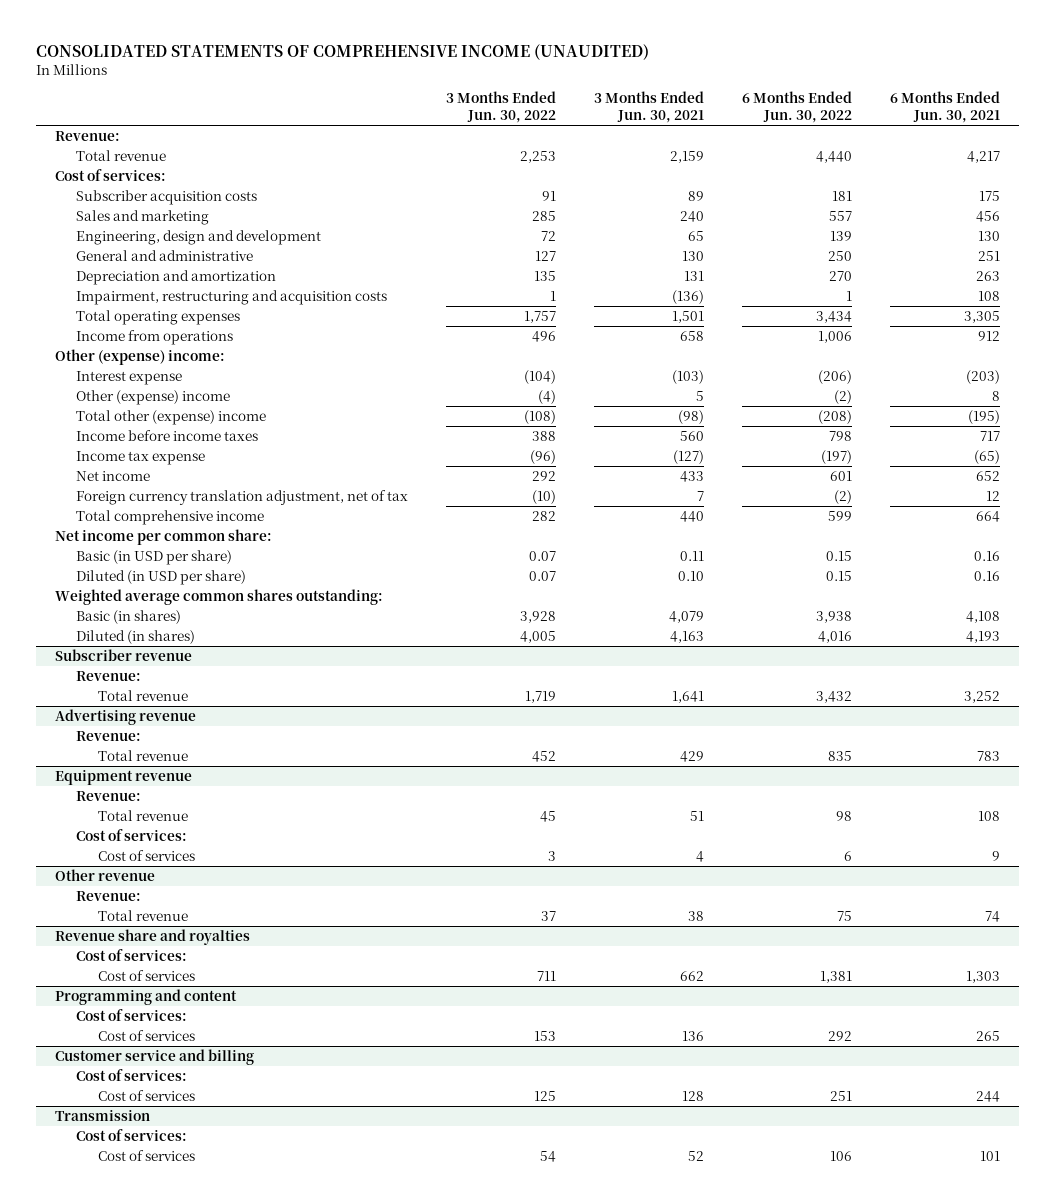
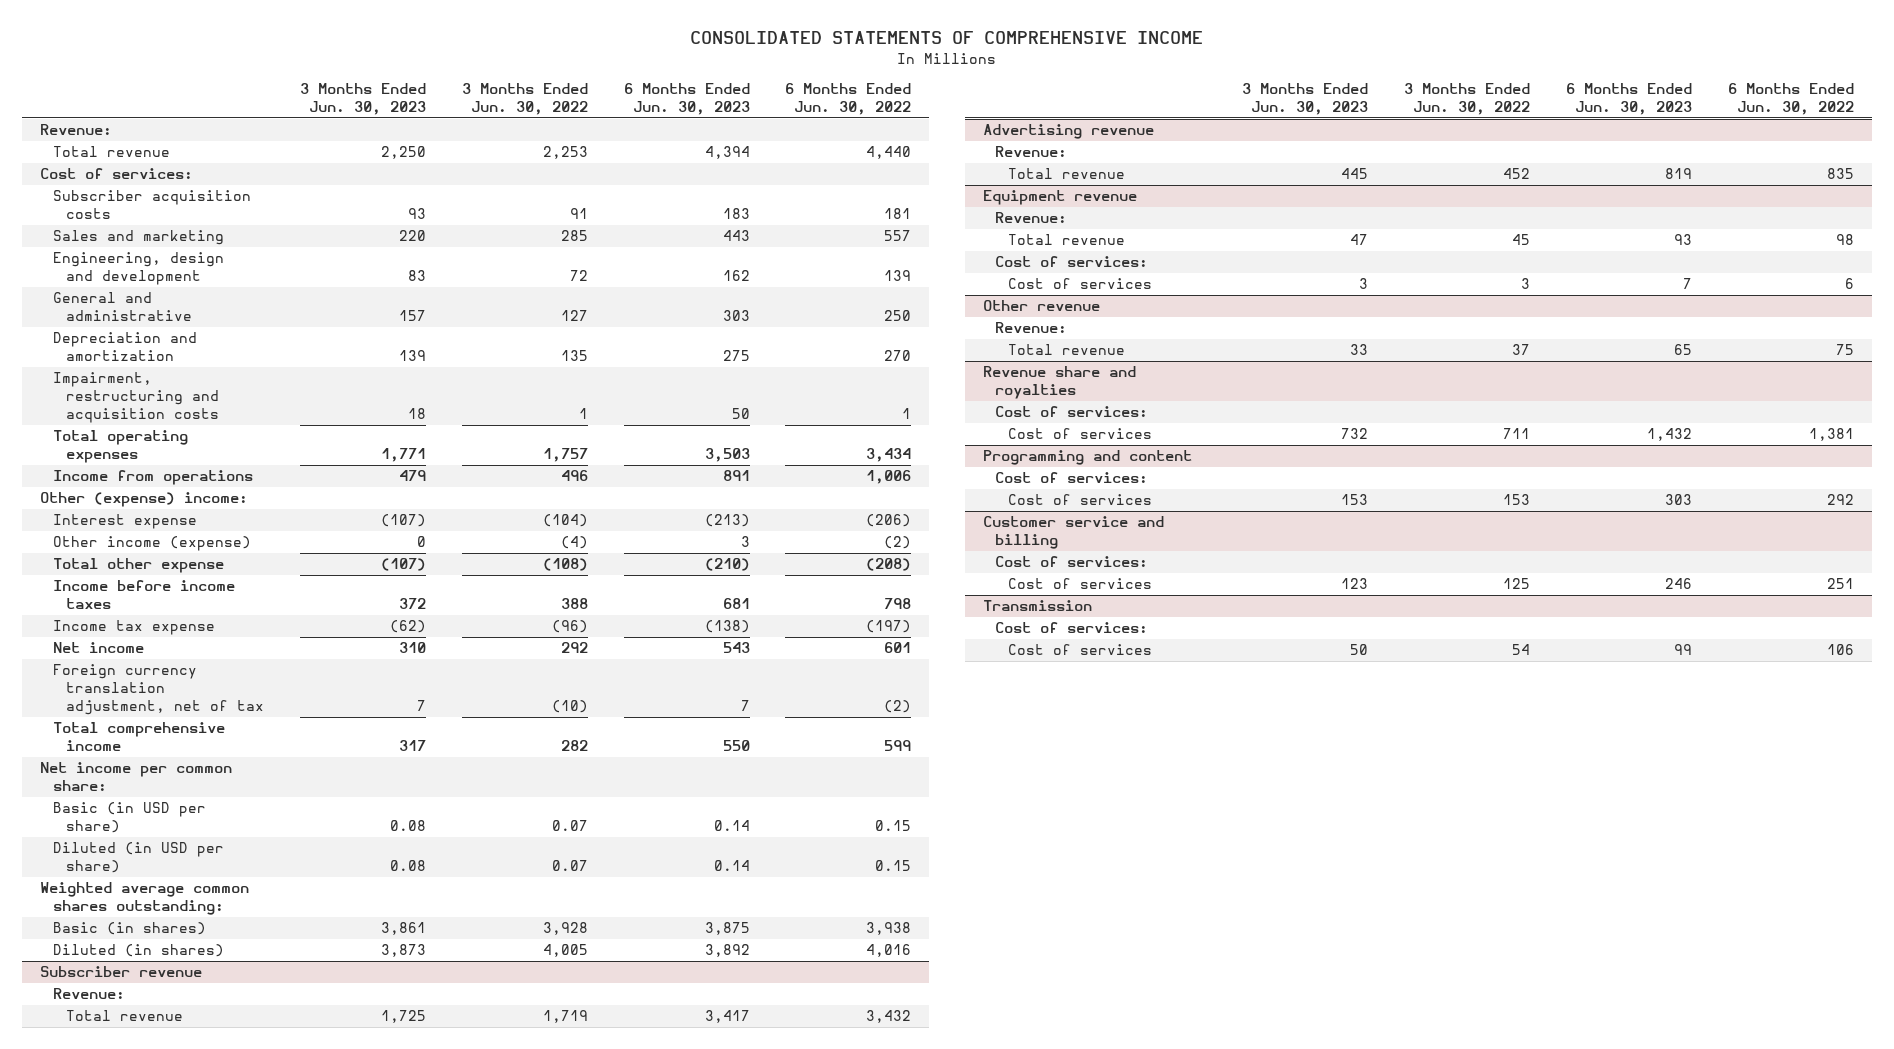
[36,44,650,61] CONSOLIDATED STATEMENTS OF COMPREHENSIVE INCOME (UNAUDITED) -> [690,31,1204,45] CONSOLIDATED STATEMENTS OF COMPREHENSIVE INCOME
[594,91,705,123] 3 Months Ended Jun. 30, 2021 -> none
[890,91,1001,123] 6 Months Ended Jun. 30, 2021 -> none
none -> [299,83,426,116] 3 Months Ended Jun. 30, 2023
none -> [623,83,750,116] 6 Months Ended Jun. 30, 2023
[76,389,231,405] Other (expense) income -> [53,536,252,552] Other income (expense)
[76,409,267,425] Total other (expense) income -> [53,558,225,574] Total other expense

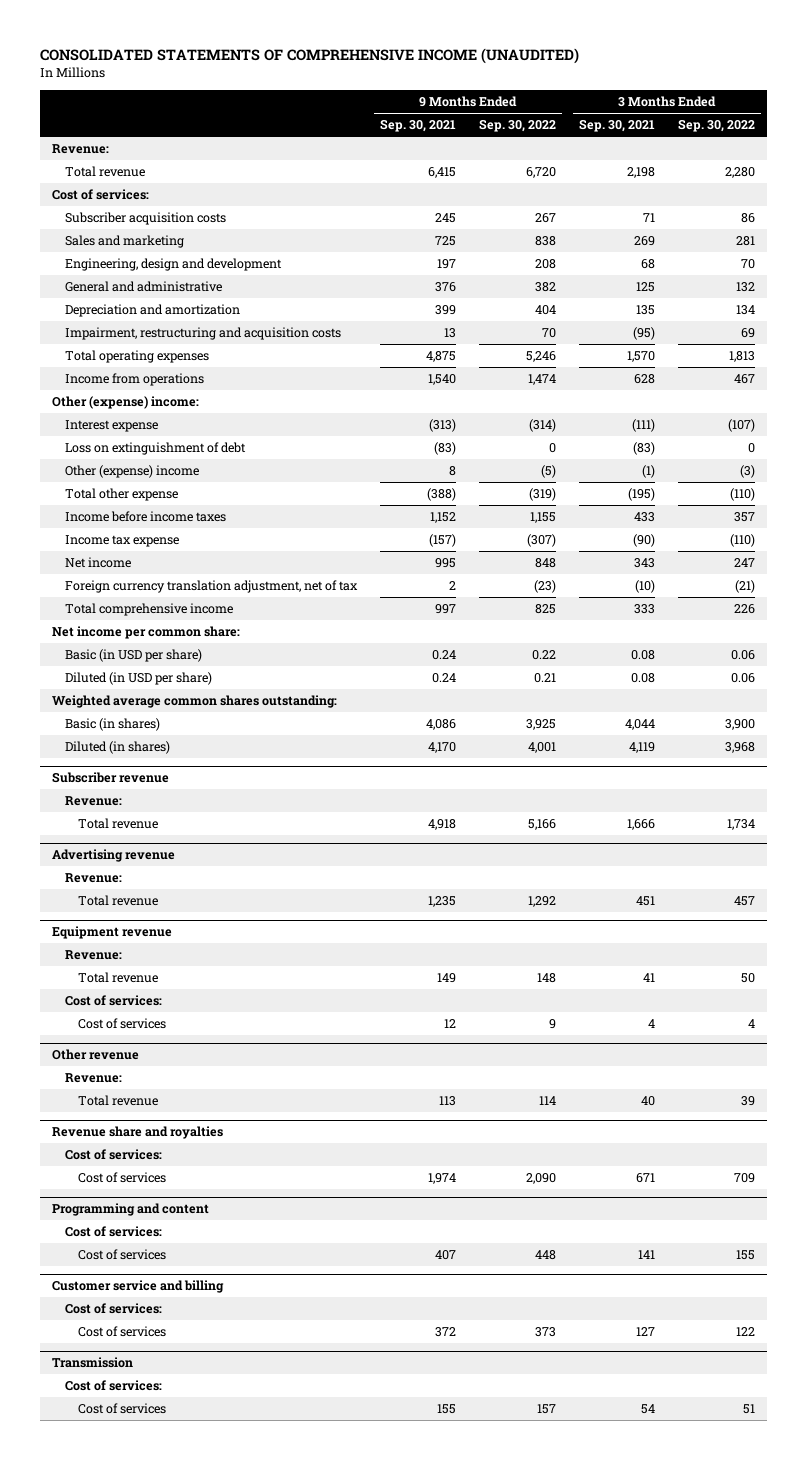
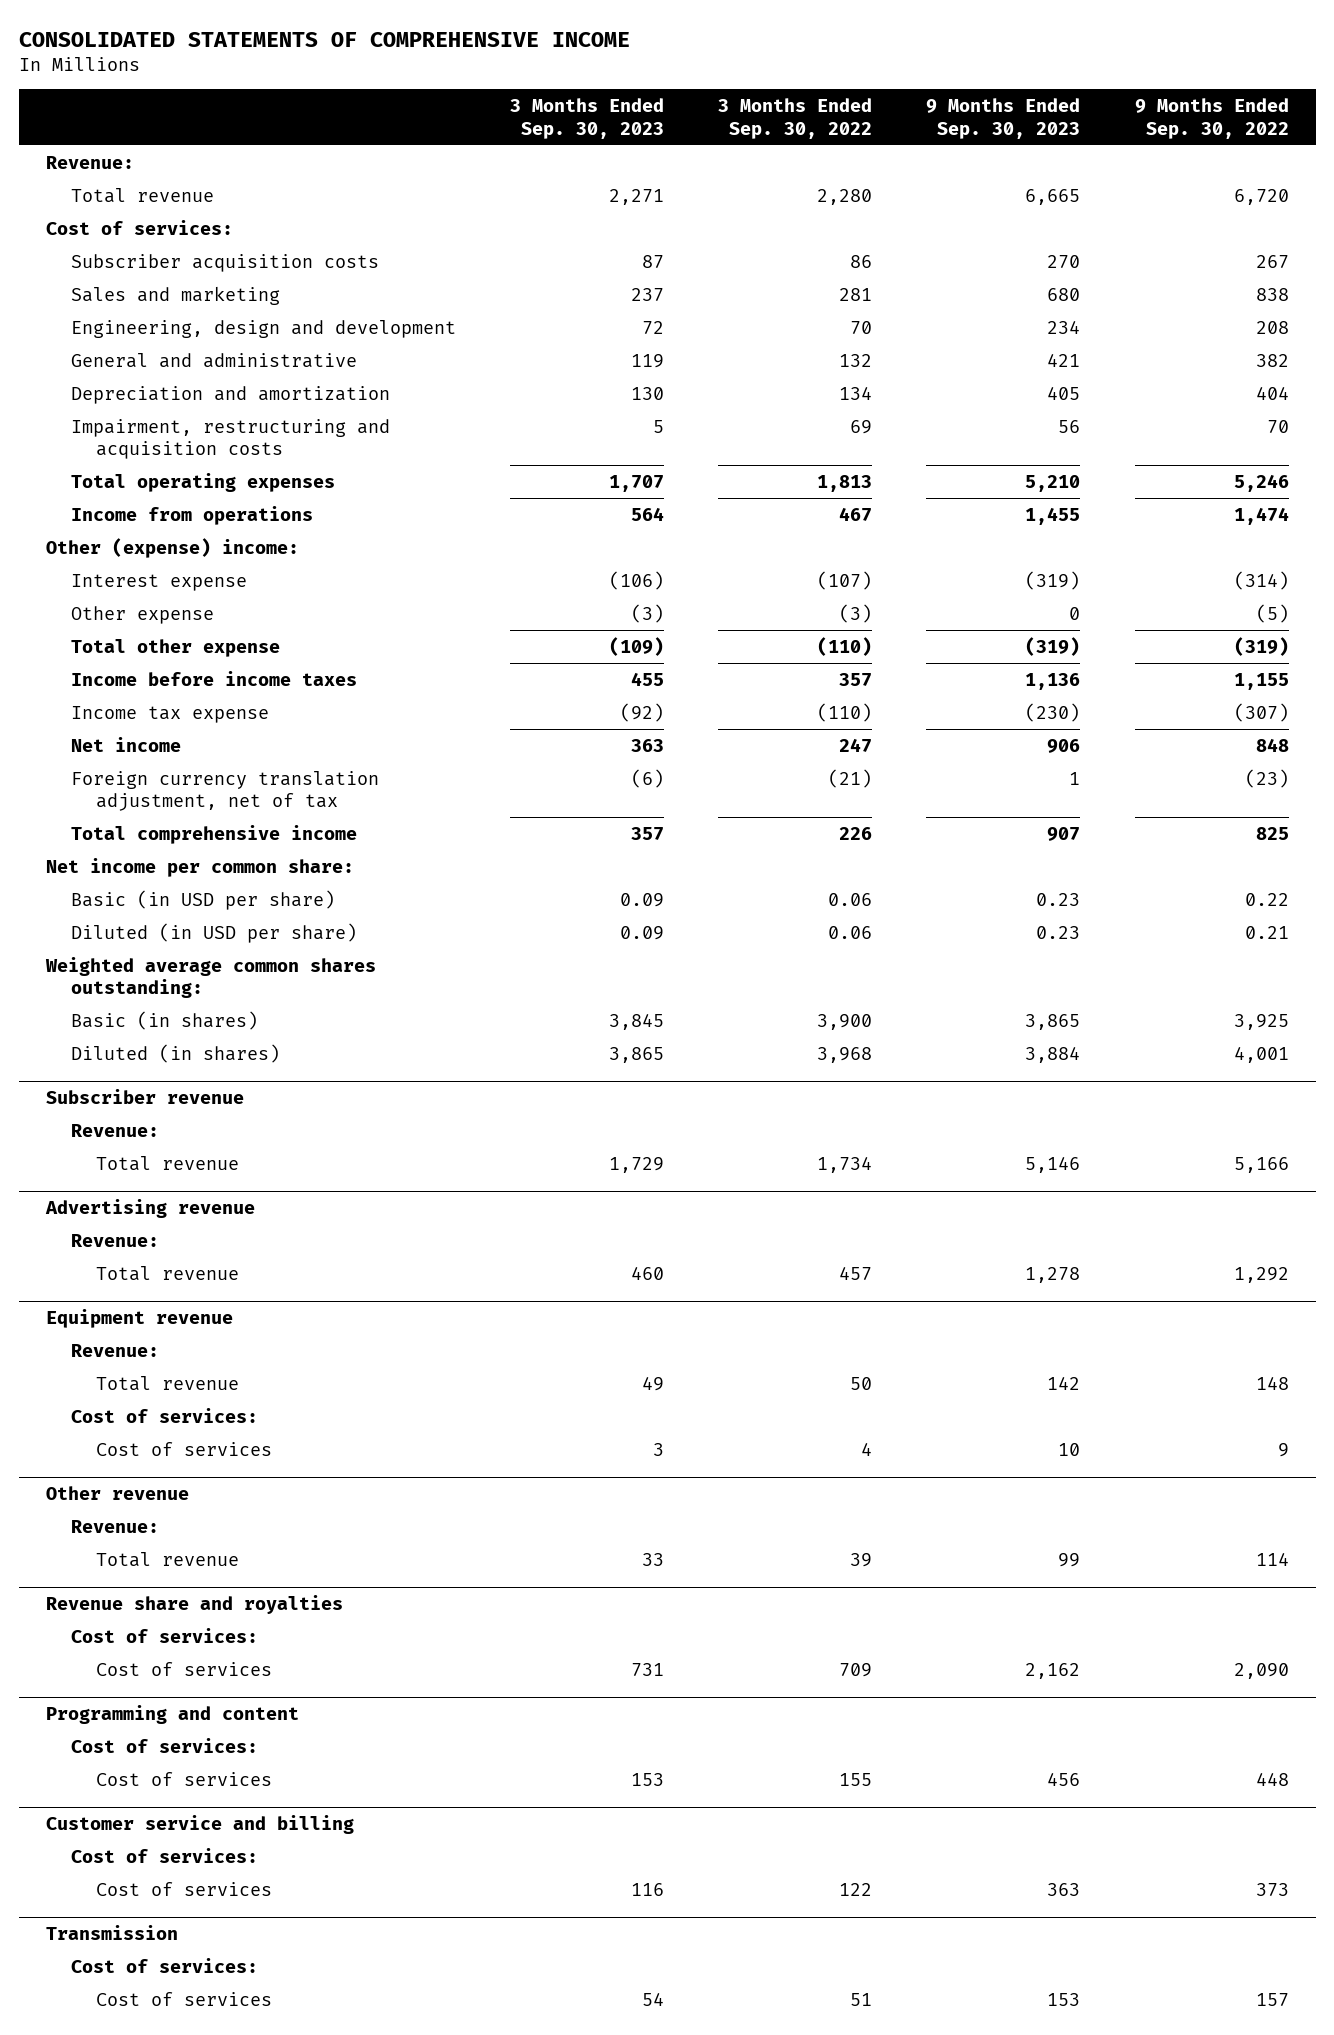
[40,48,580,65] CONSOLIDATED STATEMENTS OF COMPREHENSIVE INCOME (UNAUDITED) -> [18,31,630,47] CONSOLIDATED STATEMENTS OF COMPREHENSIVE INCOME
[380,119,457,133] Sep. 30, 2021 -> none
[579,119,656,133] Sep. 30, 2021 -> none
none -> [510,98,665,139] 3 Months Ended Sep. 30, 2023
none -> [926,98,1081,139] 9 Months Ended Sep. 30, 2023
[64,442,246,456] Loss on extinguishment of debt -> none
[64,465,199,479] Other (expense) income -> [70,605,214,624] Other expense

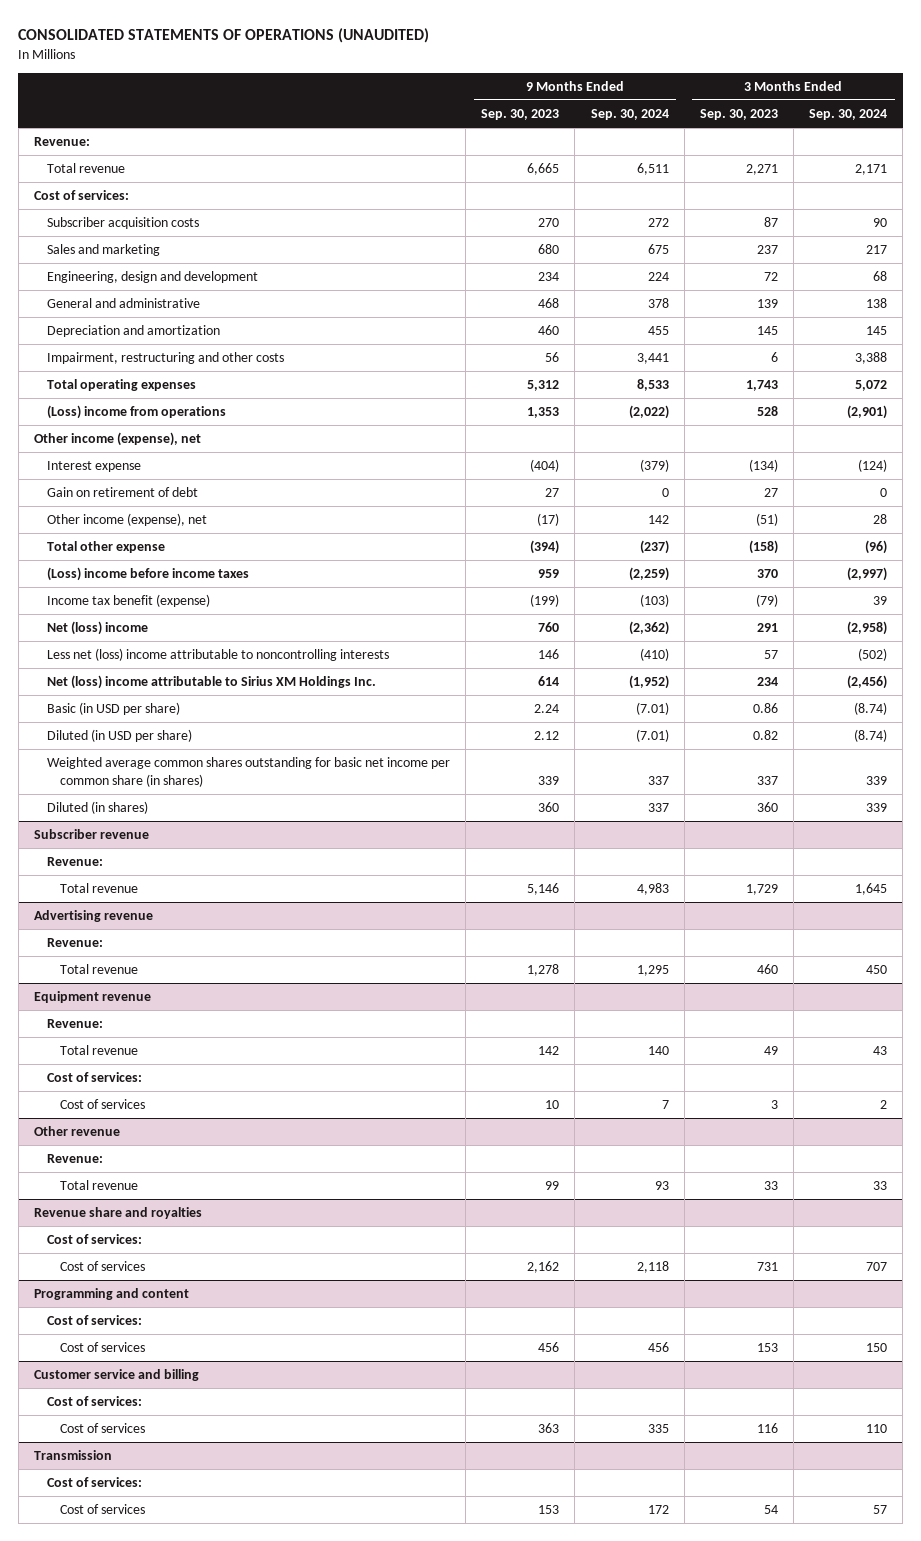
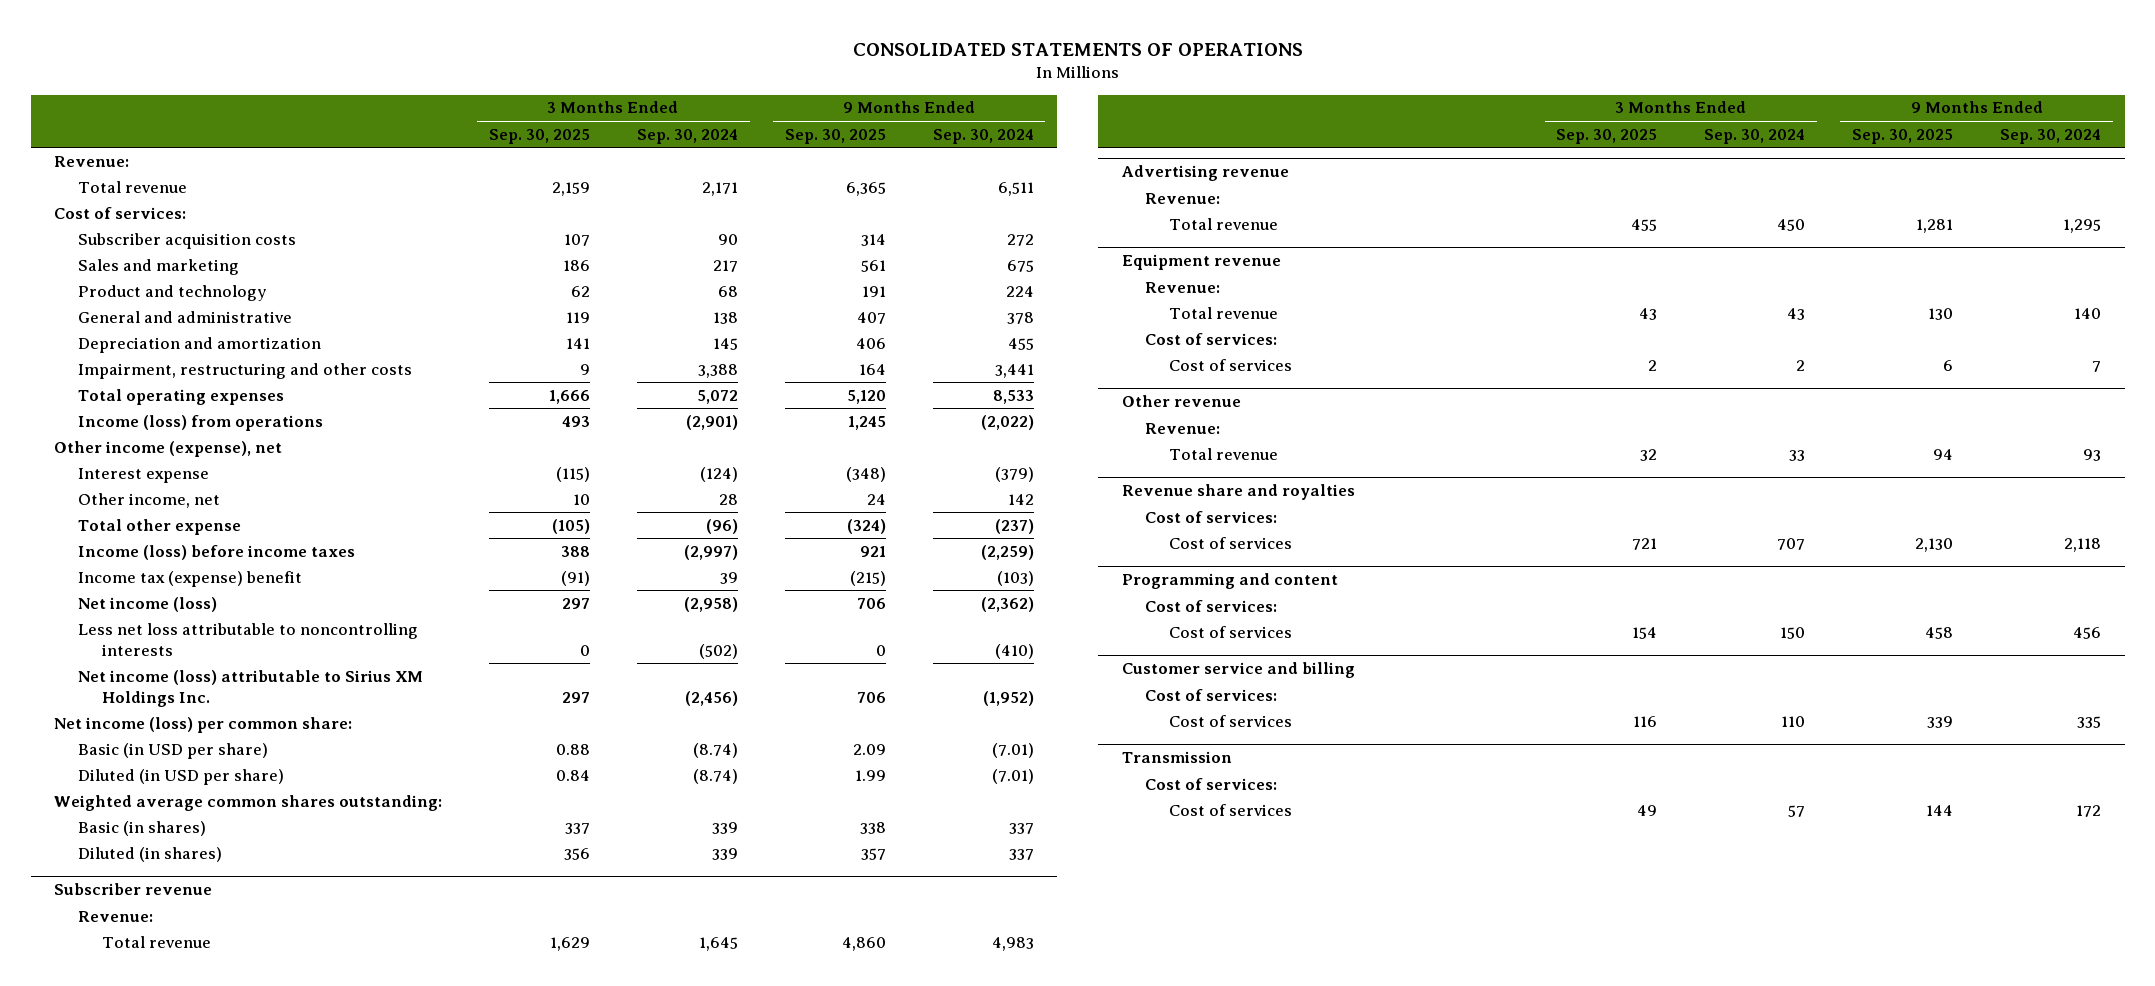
[18,27,430,43] CONSOLIDATED STATEMENTS OF OPERATIONS (UNAUDITED) -> [852,43,1303,57] CONSOLIDATED STATEMENTS OF OPERATIONS
[481,109,560,121] Sep. 30, 2023 -> none
[699,109,778,121] Sep. 30, 2023 -> none
none -> [488,128,590,144] Sep. 30, 2025
none -> [784,128,886,144] Sep. 30, 2025
[47,271,259,284] Engineering, design and development -> [78,284,268,301] Product and technology
[47,405,227,420] (Loss) income from operations -> [78,414,324,431] Income (loss) from operations
[47,487,199,498] Gain on retirement of debt -> none
[47,513,208,527] Other income (expense), net -> [78,492,221,508] Other income, net
[47,567,250,582] (Loss) income before income taxes -> [78,544,356,560] Income (loss) before income taxes
[47,594,211,608] Income tax benefit (expense) -> [78,570,303,587] Income tax (expense) benefit
[47,621,149,636] Net (loss) income -> [78,596,218,612] Net income (loss)
[47,648,390,662] Less net (loss) income attributable to noncontrolling interests -> [78,622,419,656] Less net loss attributable to noncontrolling interests
[47,675,377,690] Net (loss) income attributable to Sirius XM Holdings Inc. -> [78,669,424,707] Net income (loss) attributable to Sirius XM Holdings Inc.
none -> [54,716,353,733] Net income (loss) per common share:
none -> [54,794,443,811] Weighted average common shares outstanding:
[47,757,451,787] Weighted average common shares outstanding for basic net income per common share (in shares) -> [78,820,207,836] Basic (in shares)

